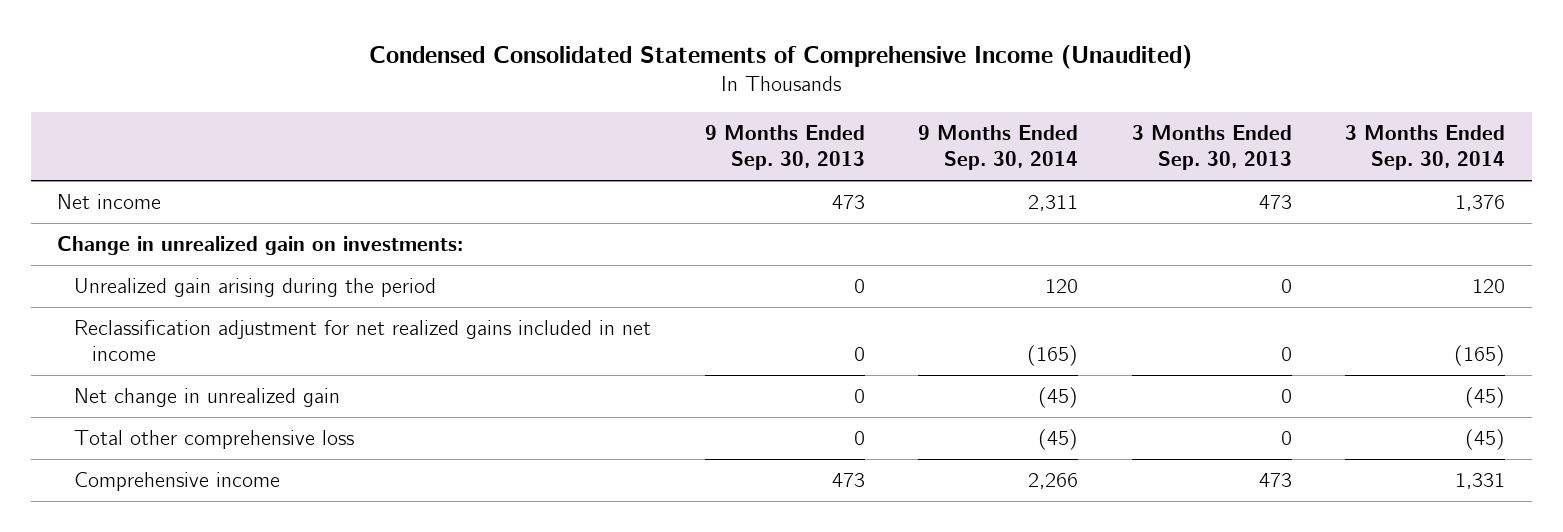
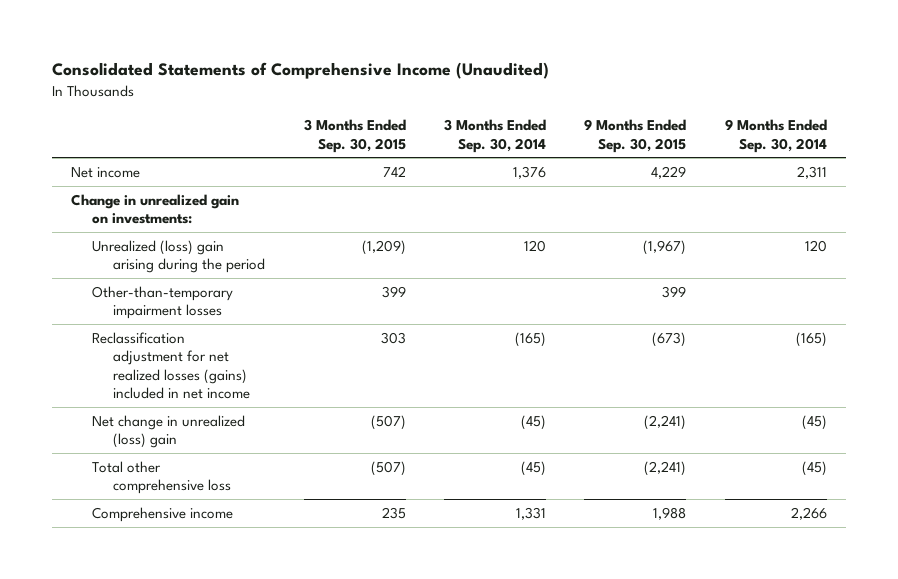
[369,45,1193,70] Condensed Consolidated Statements of Comprehensive Income (Unaudited) -> [51,62,549,80] Consolidated Statements of Comprehensive Income (Unaudited)
[704,125,865,171] 9 Months Ended Sep. 30, 2013 -> none
[1131,125,1292,171] 3 Months Ended Sep. 30, 2013 -> none
none -> [303,119,406,153] 3 Months Ended Sep. 30, 2015
none -> [584,119,687,153] 9 Months Ended Sep. 30, 2015
[74,278,437,298] Unrealized gain arising during the period -> [92,239,266,274] Unrealized (loss) gain arising during the period
none -> [92,285,234,320] Other-than-temporary impairment losses
[74,320,652,362] Reclassification adjustment for net realized gains included in net income -> [92,331,251,400] Reclassification adjustment for net realized losses (gains) included in net income
[74,388,341,408] Net change in unrealized gain -> [92,414,246,449] Net change in unrealized (loss) gain

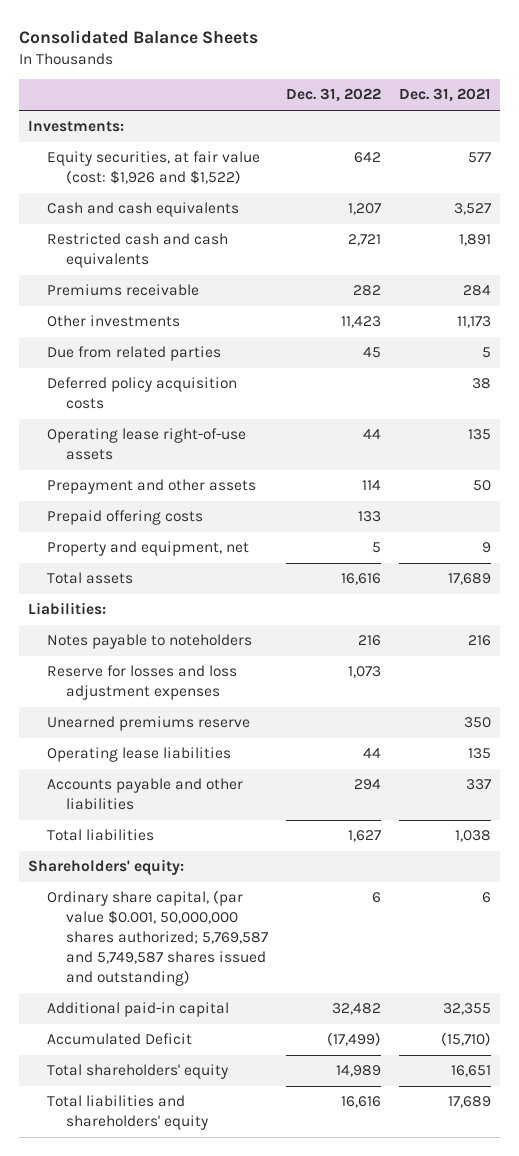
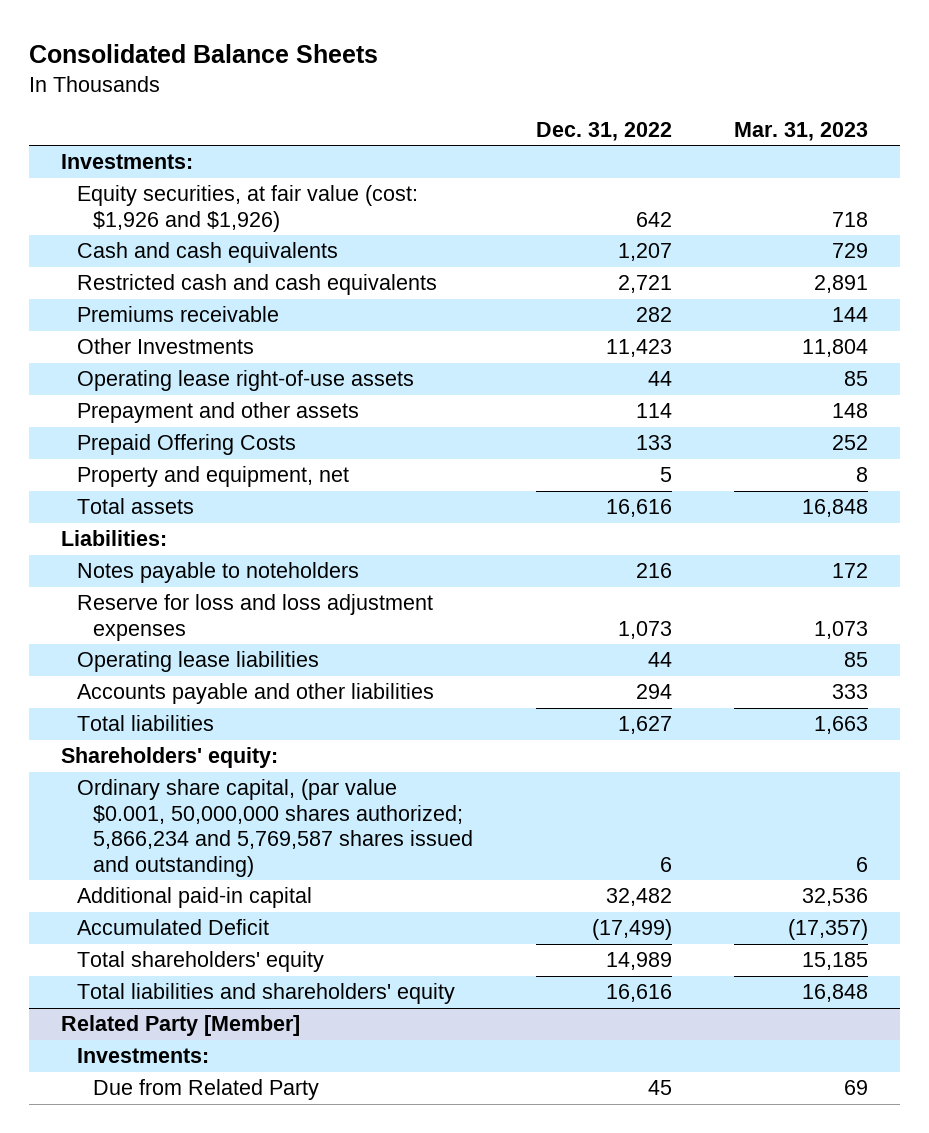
[398,88,491,103] Dec. 31, 2021 -> none
none -> [734,121,869,141] Mar. 31, 2023
[47,151,261,185] Equity securities, at fair value (cost: $1,926 and $1,522) -> [76,185,418,232] Equity securities, at fair value (cost: $1,926 and $1,926)
[47,346,222,362] Due from related parties -> none
[47,377,238,410] Deferred policy acquisition costs -> none
[47,315,181,328] Other investments -> [76,338,254,355] Other Investments
[47,510,204,526] Prepaid offering costs -> [76,434,296,456] Prepaid Offering Costs
[47,716,251,732] Unearned premiums reserve -> none
[47,665,238,701] Reserve for losses and loss adjustment expenses -> [76,594,433,641] Reserve for loss and loss adjustment expenses
[47,890,269,986] Ordinary share capital, (par value $0.001, 50,000,000 shares authorized; 5,769,587 and 5,749,587 shares issued and outstanding) -> [76,779,474,877] Ordinary share capital, (par value $0.001, 50,000,000 shares authorized; 5,866,234 and 5,769,587 shares issued and outstanding)
none -> [60,1015,300,1037] Related Party [Member]
none -> [76,1048,209,1064] Investments:
none -> [93,1079,320,1101] Due from Related Party

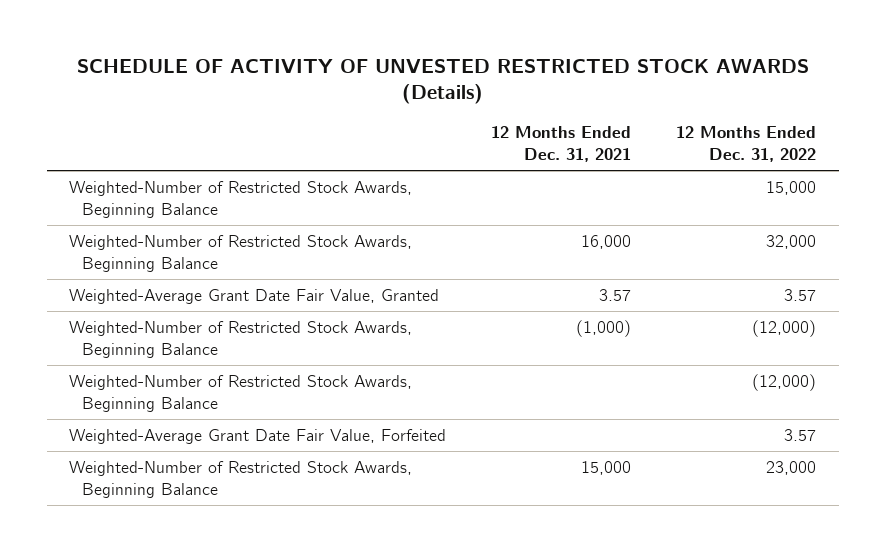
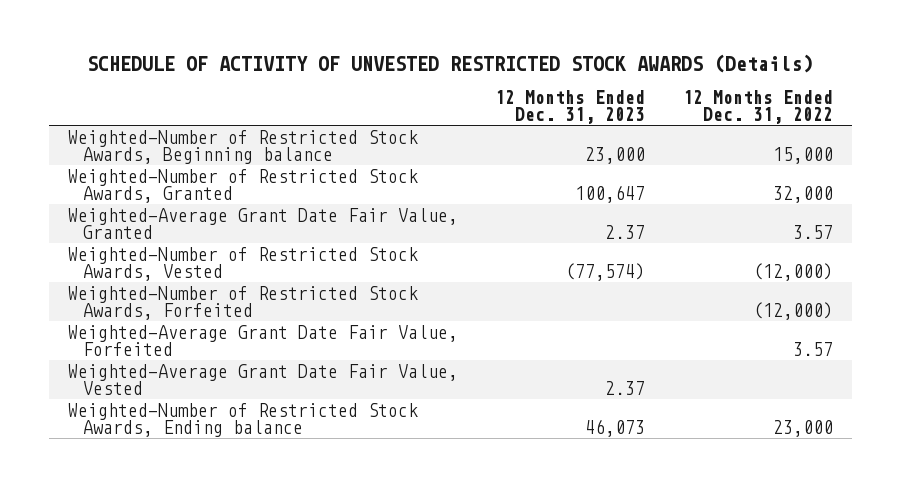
[491,126,632,162] 12 Months Ended Dec. 31, 2021 -> none
none -> [495,89,646,124] 12 Months Ended Dec. 31, 2023
[69,181,413,218] Weighted-Number of Restricted Stock Awards, Beginning Balance -> [67,129,418,164] Weighted-Number of Restricted Stock Awards, Beginning balance
[69,235,413,272] Weighted-Number of Restricted Stock Awards, Beginning Balance -> [67,168,418,203] Weighted-Number of Restricted Stock Awards, Granted
[69,321,413,358] Weighted-Number of Restricted Stock Awards, Beginning Balance -> [67,246,418,281] Weighted-Number of Restricted Stock Awards, Vested
[69,375,413,412] Weighted-Number of Restricted Stock Awards, Beginning Balance -> [67,285,418,320] Weighted-Number of Restricted Stock Awards, Forfeited
none -> [67,363,458,395] Weighted-Average Grant Date Fair Value, Vested
[69,461,413,498] Weighted-Number of Restricted Stock Awards, Beginning Balance -> [67,402,418,437] Weighted-Number of Restricted Stock Awards, Ending balance

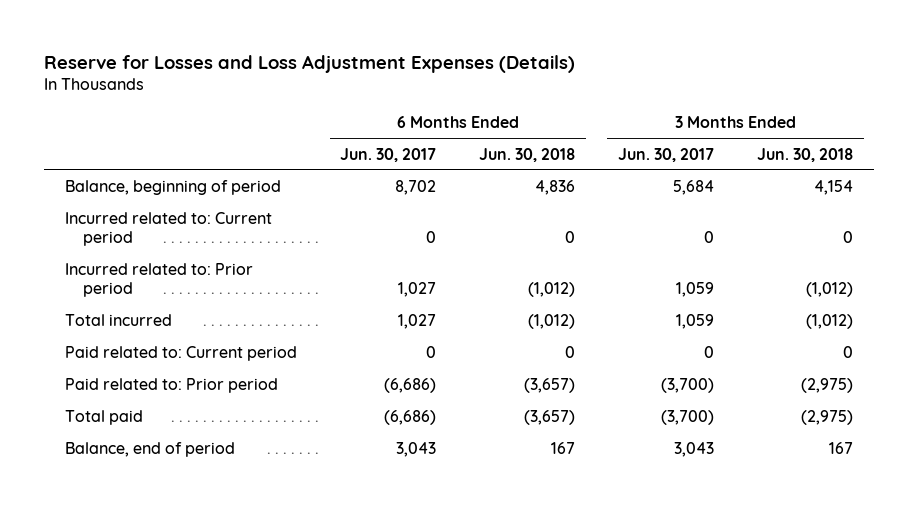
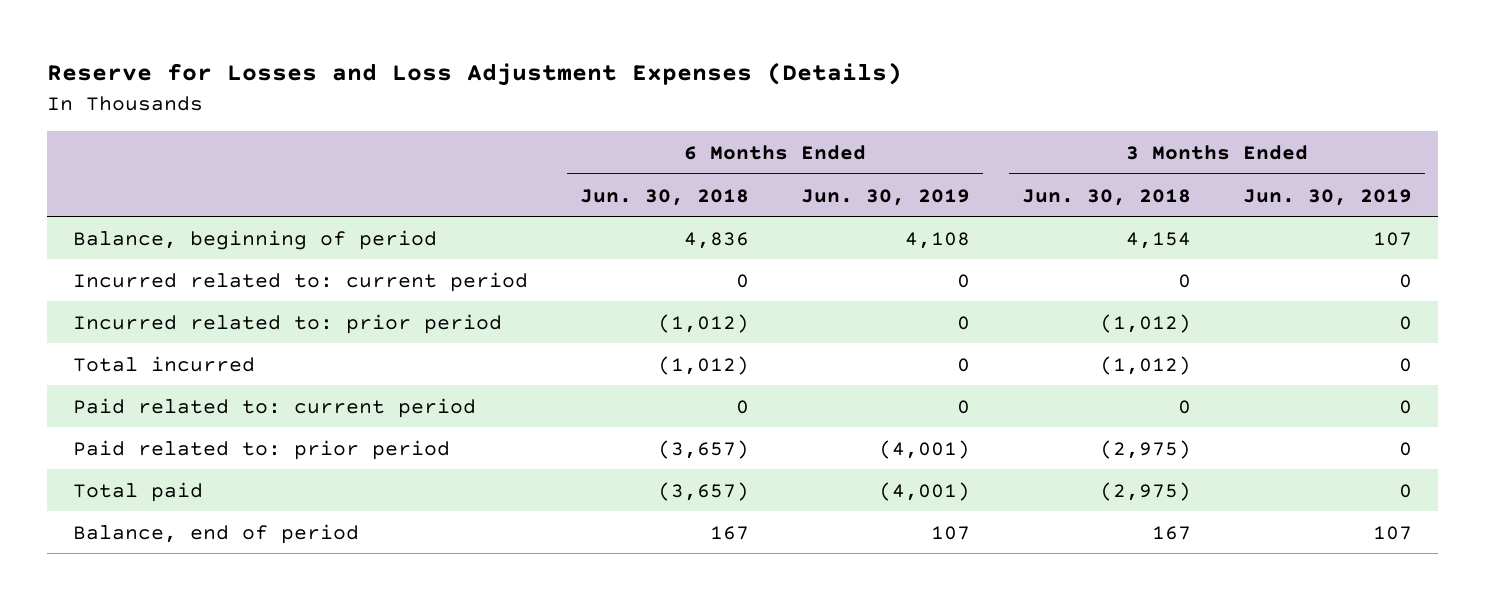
[340,147,437,162] Jun. 30, 2017 -> none
[618,147,715,162] Jun. 30, 2017 -> none
none -> [800,188,970,206] Jun. 30, 2019
none -> [1243,188,1413,206] Jun. 30, 2019
[65,212,273,247] Incurred related to: Current period -> [72,271,528,292] Incurred related to: current period
[65,263,254,298] Incurred related to: Prior period -> [72,313,502,334] Incurred related to: prior period
[65,346,298,362] Paid related to: Current period -> [72,397,476,418] Paid related to: current period
[65,378,279,394] Paid related to: Prior period -> [72,439,450,460] Paid related to: prior period

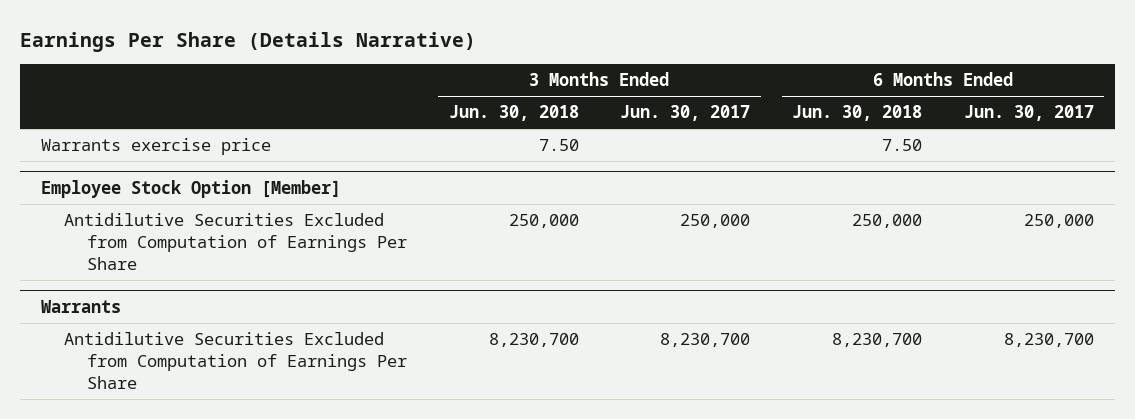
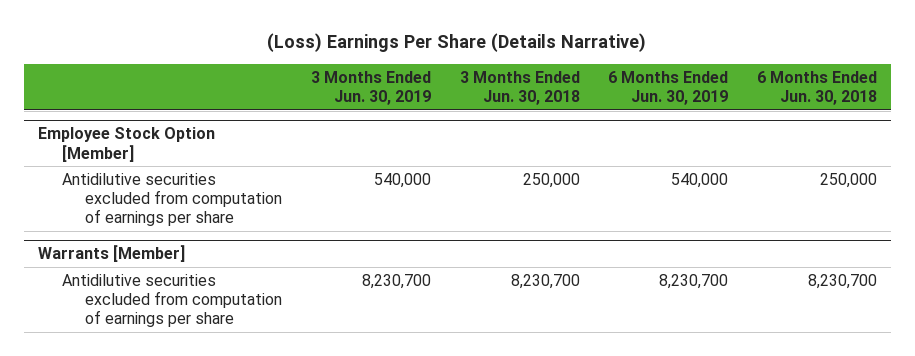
[20,31,477,52] Earnings Per Share (Details Narrative) -> [267,33,647,53] (Loss) Earnings Per Share (Details Narrative)
[620,105,751,122] Jun. 30, 2017 -> none
[963,105,1094,122] Jun. 30, 2017 -> none
none -> [310,71,431,106] 3 Months Ended Jun. 30, 2019
none -> [608,71,729,106] 6 Months Ended Jun. 30, 2019
[41,138,272,156] Warrants exercise price -> none
[64,213,407,270] Antidilutive Securities Excluded from Computation of Earnings Per Share -> [61,172,283,227] Antidilutive securities excluded from computation of earnings per share
[41,300,122,314] Warrants -> [38,245,186,263] Warrants [Member]
[64,332,407,389] Antidilutive Securities Excluded from Computation of Earnings Per Share -> [61,273,283,328] Antidilutive securities excluded from computation of earnings per share

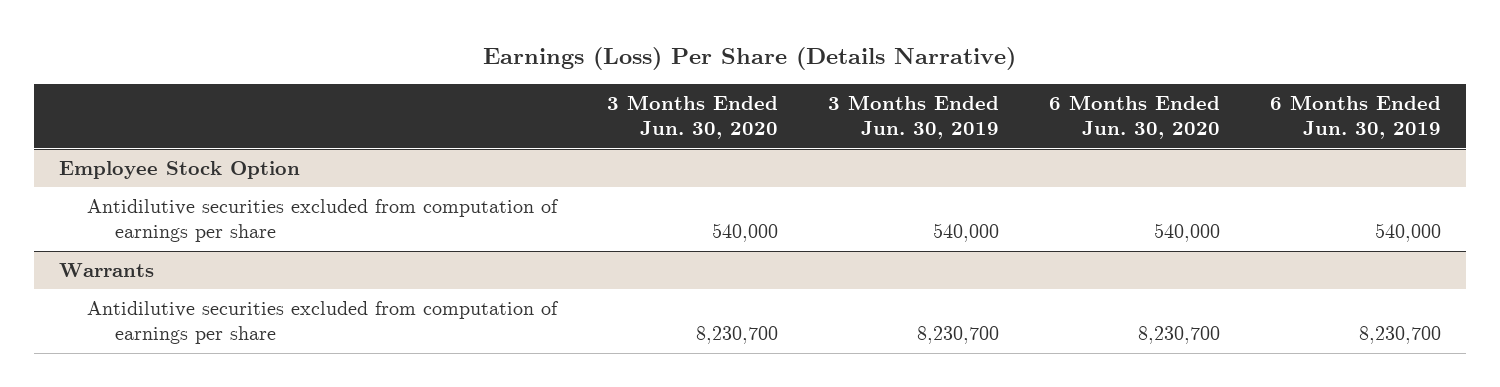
[267,33,647,53] (Loss) Earnings Per Share (Details Narrative) -> [482,47,1016,71] Earnings (Loss) Per Share (Details Narrative)
[459,71,580,106] 3 Months Ended Jun. 30, 2018 -> none
[756,71,877,106] 6 Months Ended Jun. 30, 2018 -> none
none -> [606,94,778,140] 3 Months Ended Jun. 30, 2020
none -> [1048,94,1220,140] 6 Months Ended Jun. 30, 2020
[38,127,216,162] Employee Stock Option [Member] -> [58,161,300,180] Employee Stock Option
[38,245,186,263] Warrants [Member] -> [58,263,154,278] Warrants

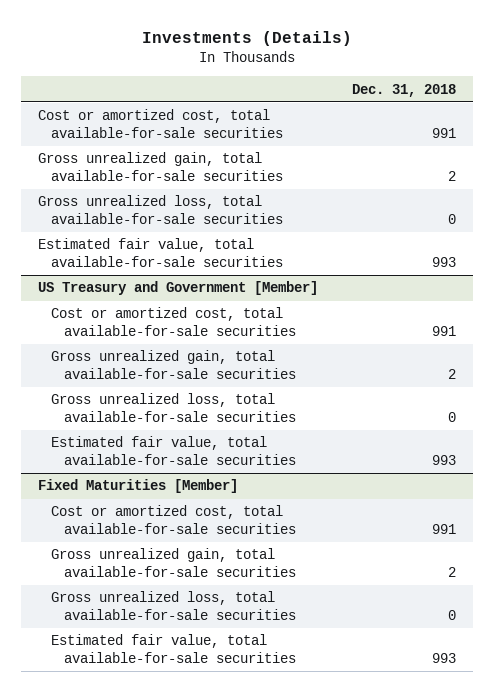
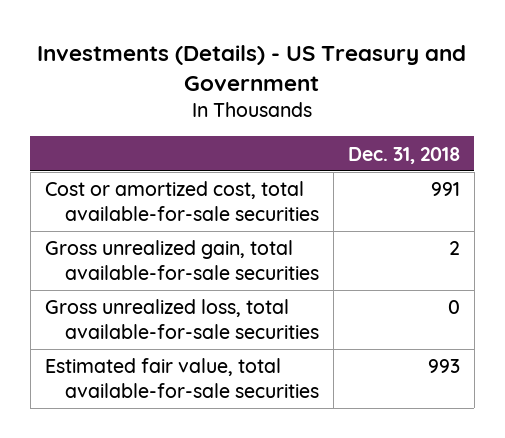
[142,31,353,47] Investments (Details) -> [37,44,467,91] Investments (Details) - US Treasury and Government
[38,281,319,296] US Treasury and Government [Member] -> none
[51,307,297,336] Cost or amortized cost, total available-for-sale securities -> none
[51,350,297,379] Gross unrealized gain, total available-for-sale securities -> none
[51,393,297,422] Gross unrealized loss, total available-for-sale securities -> none
[51,436,297,465] Estimated fair value, total available-for-sale securities -> none
[38,479,239,494] Fixed Maturities [Member] -> none
[51,505,297,534] Cost or amortized cost, total available-for-sale securities -> none
[51,548,297,577] Gross unrealized gain, total available-for-sale securities -> none
[51,591,297,620] Gross unrealized loss, total available-for-sale securities -> none
[51,634,297,663] Estimated fair value, total available-for-sale securities -> none

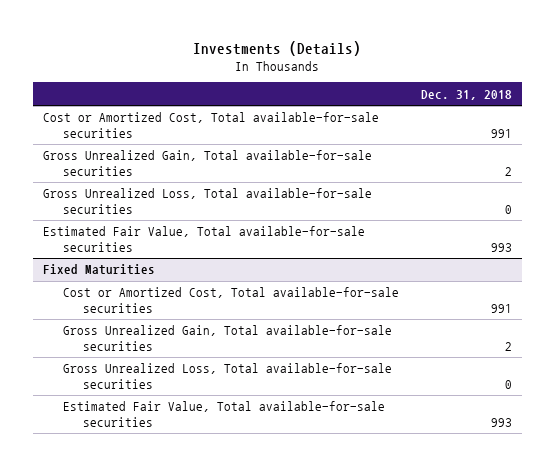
[37,44,467,91] Investments (Details) - US Treasury and Government -> [193,40,362,56] Investments (Details)
[44,181,320,221] Cost or amortized cost, total available-for-sale securities -> [43,112,380,139] Cost or Amortized Cost, Total available-for-sale securities
[44,240,320,280] Gross unrealized gain, total available-for-sale securities -> [43,150,373,177] Gross Unrealized Gain, Total available-for-sale securities
[44,299,320,339] Gross unrealized loss, total available-for-sale securities -> [43,188,373,215] Gross Unrealized Loss, Total available-for-sale securities
[44,358,320,398] Estimated fair value, total available-for-sale securities -> [43,226,366,253] Estimated Fair Value, Total available-for-sale securities
none -> [43,264,156,276] Fixed Maturities
none -> [63,287,400,314] Cost or Amortized Cost, Total available-for-sale securities
none -> [63,325,393,352] Gross Unrealized Gain, Total available-for-sale securities
none -> [63,363,393,390] Gross Unrealized Loss, Total available-for-sale securities
none -> [63,401,386,428] Estimated Fair Value, Total available-for-sale securities

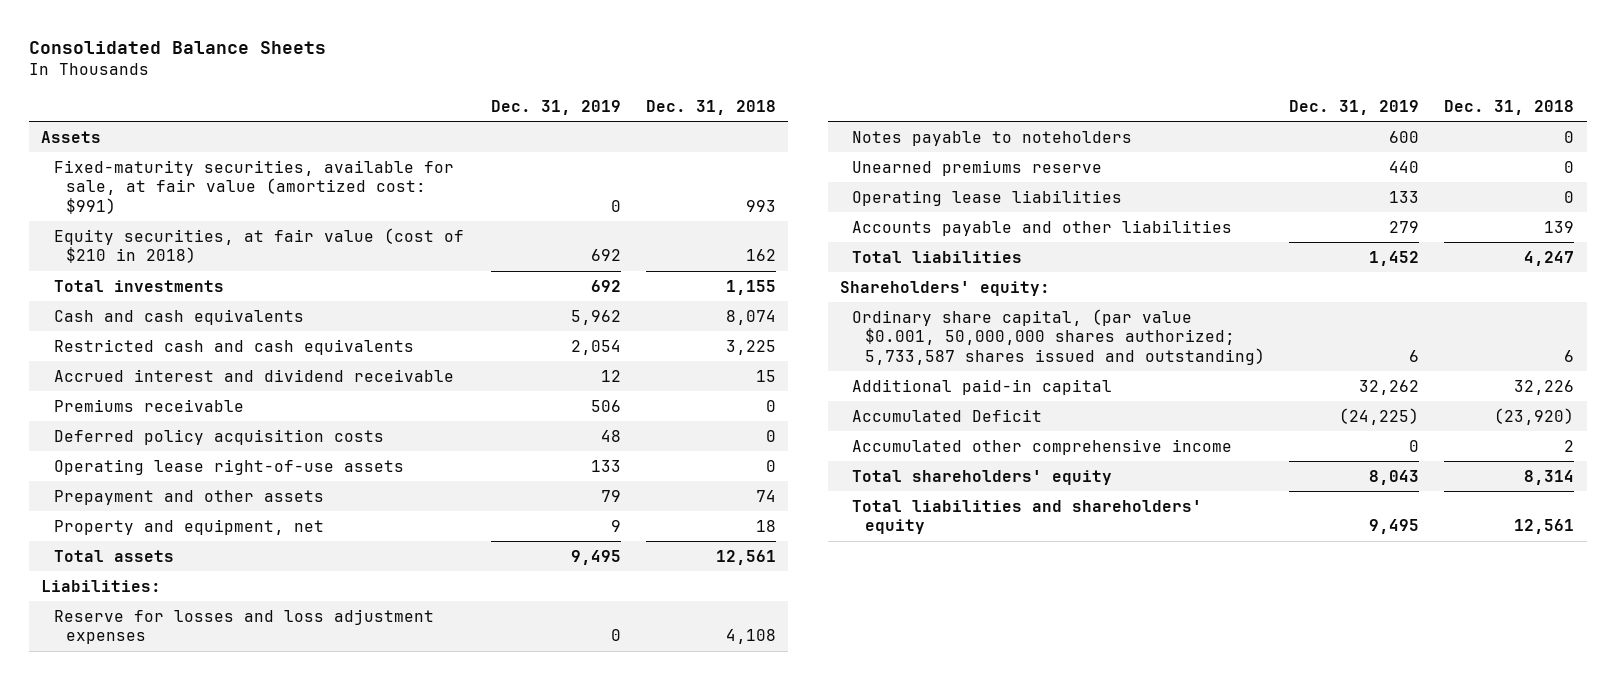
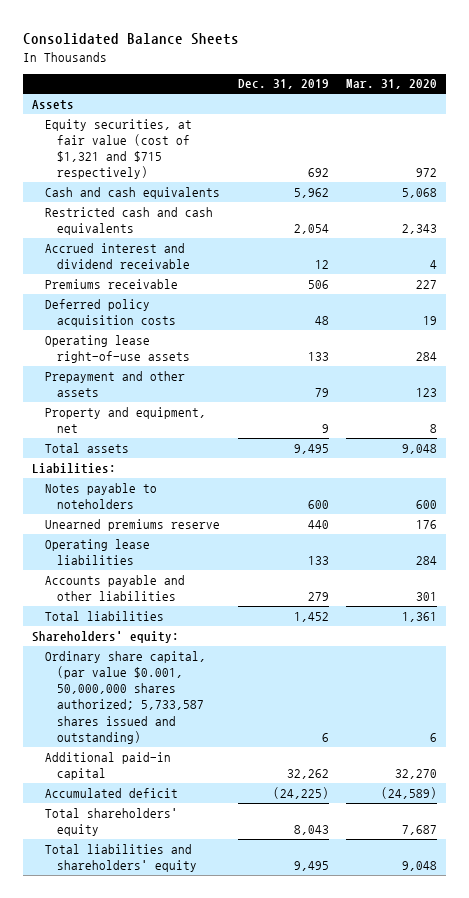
[645,99,776,115] Dec. 31, 2018 -> none
none -> [346,79,438,90] Mar. 31, 2020
[53,159,454,214] Fixed-maturity securities, available for sale, at fair value (amortized cost: $991) -> none
[53,279,224,292] Total investments -> none
[53,227,464,264] Equity securities, at fair value (cost of $210 in 2018) -> [44,118,192,180] Equity securities, at fair value (cost of $1,321 and $715 respectively)
[53,608,434,645] Reserve for losses and loss adjustment expenses -> none
[852,438,1233,455] Accumulated other comprehensive income -> none
[852,408,1043,422] Accumulated Deficit -> [44,787,178,798] Accumulated deficit

